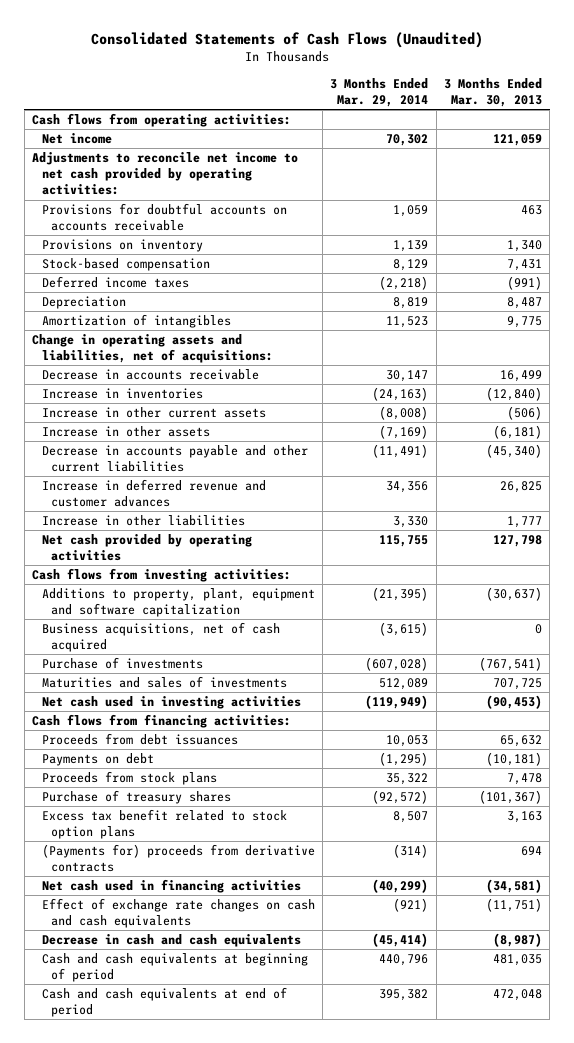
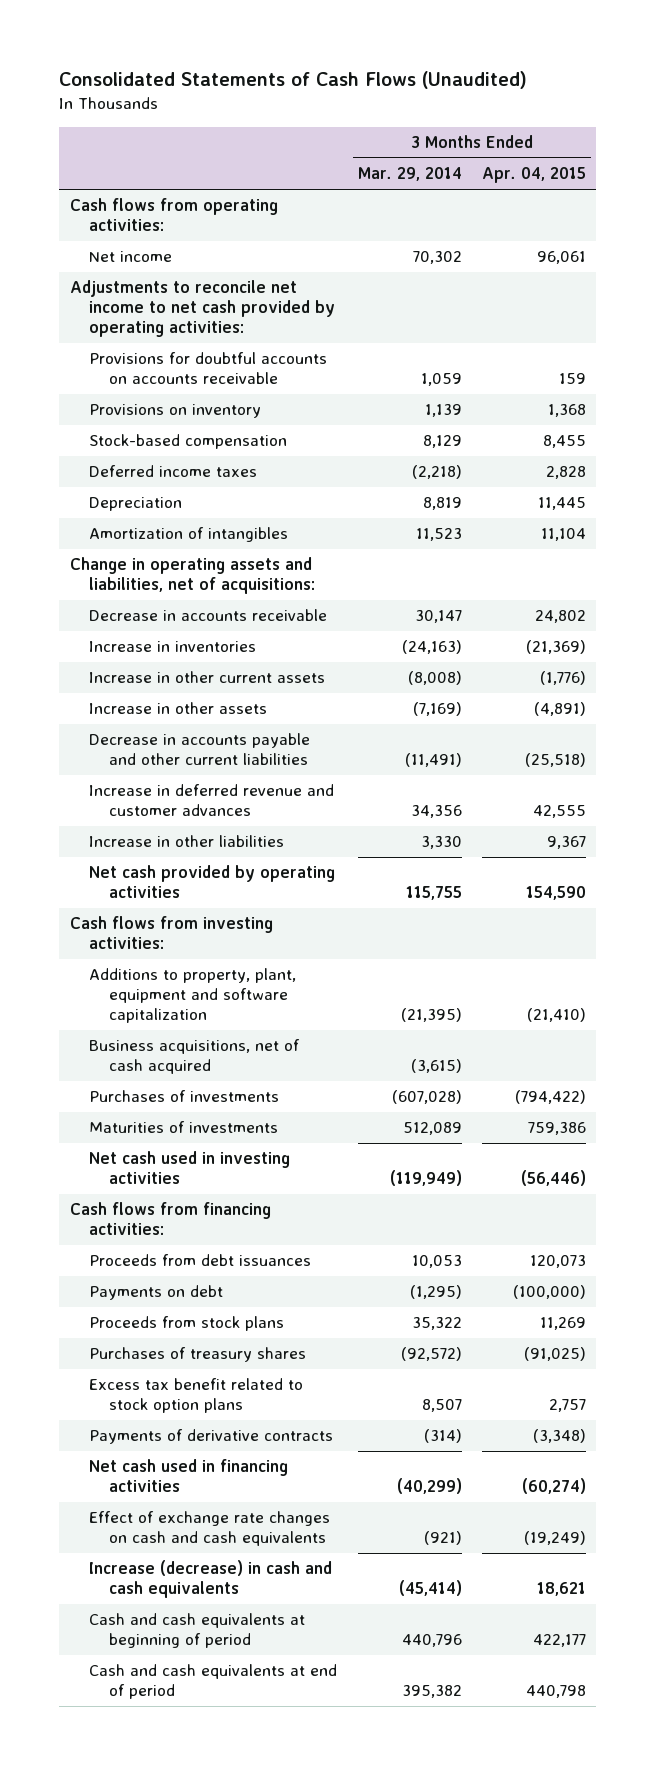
[443,77,542,108] 3 Months Ended Mar. 30, 2013 -> none
none -> [482,167,587,184] Apr. 04, 2015
[41,657,203,670] Purchase of investments -> [89,1090,280,1103] Purchases of investments
[41,676,287,689] Maturities and sales of investments -> [89,1121,279,1134] Maturities of investments
[41,790,231,805] Purchase of treasury shares -> [89,1347,307,1363] Purchases of treasury shares
[41,844,315,873] (Payments for) proceeds from derivative contracts -> [89,1429,334,1445] Payments of derivative contracts
[41,934,301,948] Decrease in cash and cash equivalents -> [89,1560,333,1599] Increase (decrease) in cash and cash equivalents

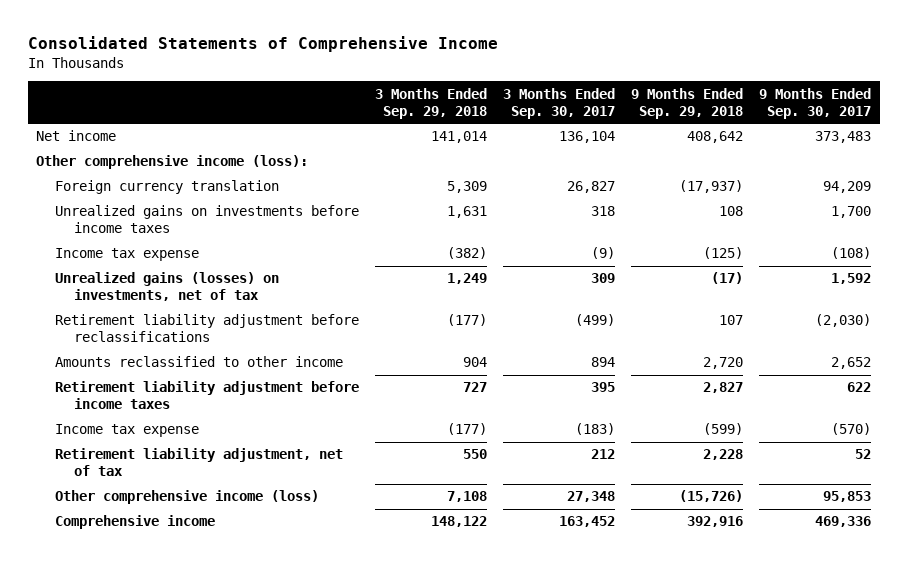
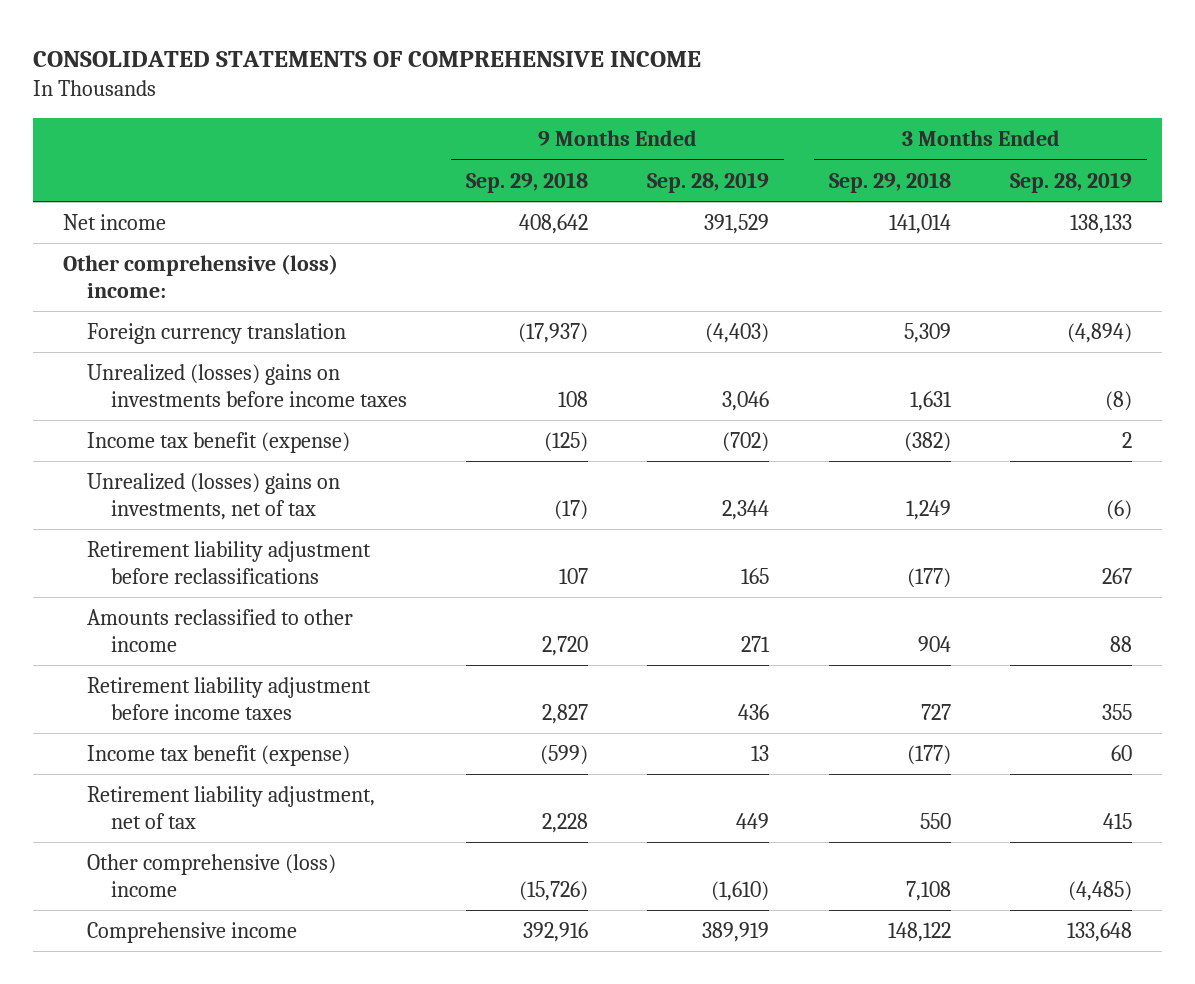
[27,36,498,53] Consolidated Statements of Comprehensive Income -> [33,51,702,68] CONSOLIDATED STATEMENTS OF COMPREHENSIVE INCOME
[503,87,616,119] 3 Months Ended Sep. 30, 2017 -> none
[759,87,872,119] 9 Months Ended Sep. 30, 2017 -> none
none -> [647,171,770,193] Sep. 28, 2019
none -> [1010,171,1133,193] Sep. 28, 2019
[35,155,308,170] Other comprehensive income (loss): -> [63,254,339,298] Other comprehensive (loss) income:
[55,205,360,234] Unrealized gains on investments before income taxes -> [86,364,407,407] Unrealized (losses) gains on investments before income taxes
[55,248,200,262] Income tax expense -> [86,432,350,454] Income tax benefit (expense)
[55,272,280,302] Unrealized gains (losses) on investments, net of tax -> [86,473,340,520] Unrealized (losses) gains on investments, net of tax
[55,424,200,438] Income tax expense -> [86,745,350,767] Income tax benefit (expense)
[55,490,320,505] Other comprehensive income (loss) -> [86,854,336,897] Other comprehensive (loss) income

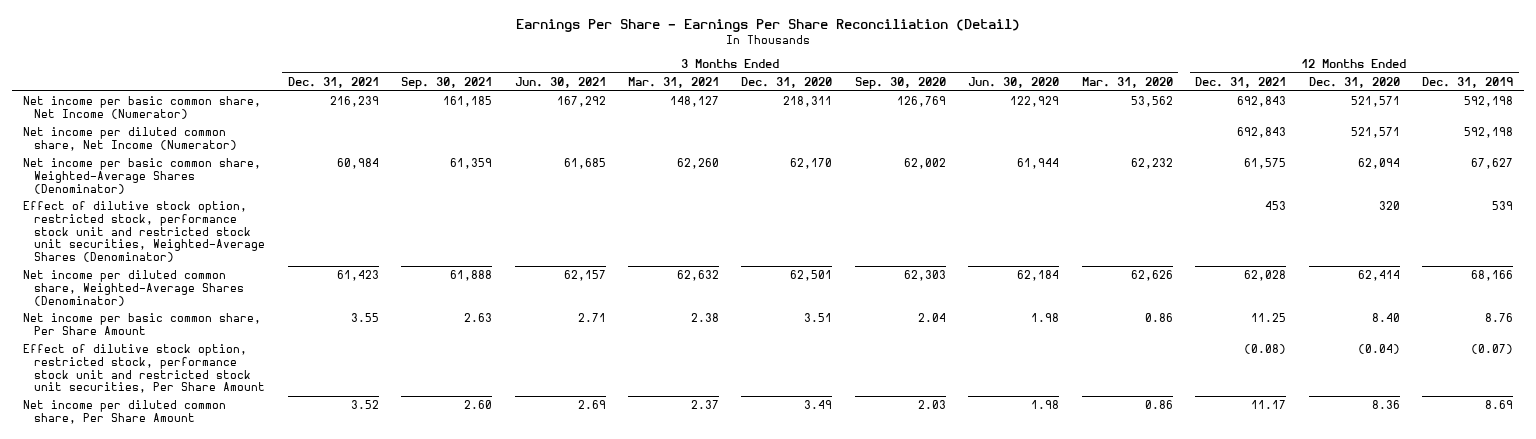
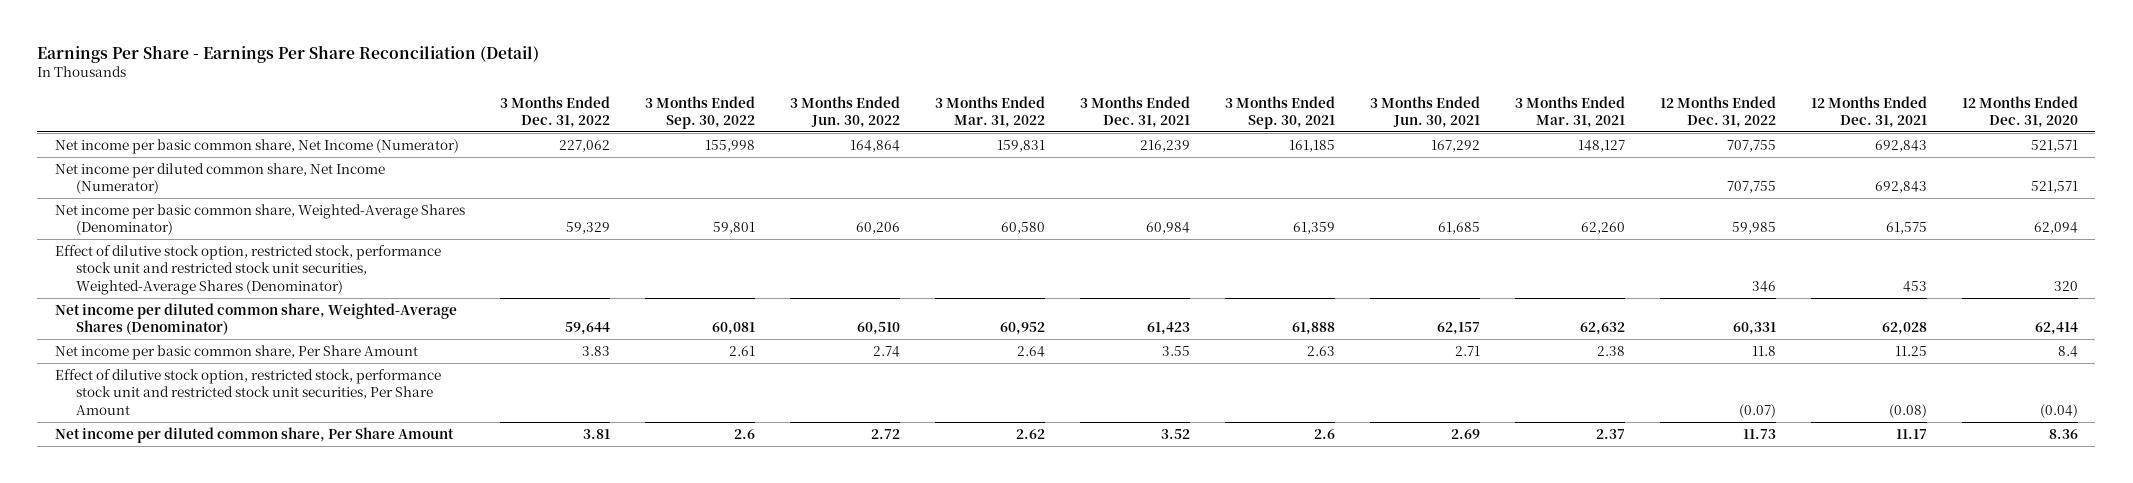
[741,77,833,89] Dec. 31, 2020 -> none
[854,77,946,90] Sep. 30, 2020 -> none
[968,77,1060,89] Jun. 30, 2020 -> none
[1081,77,1173,89] Mar. 31, 2020 -> none
[1421,77,1513,89] Dec. 31, 2019 -> none
none -> [499,95,610,128] 3 Months Ended Dec. 31, 2022
none -> [644,95,755,129] 3 Months Ended Sep. 30, 2022
none -> [789,95,900,128] 3 Months Ended Jun. 30, 2022
none -> [934,95,1045,128] 3 Months Ended Mar. 31, 2022
none -> [1659,95,1776,128] 12 Months Ended Dec. 31, 2022
[1371,313,1400,323] 8.40 -> [2057,346,2078,358] 8.4
[464,400,493,410] 2.60 -> [1313,429,1335,440] 2.6

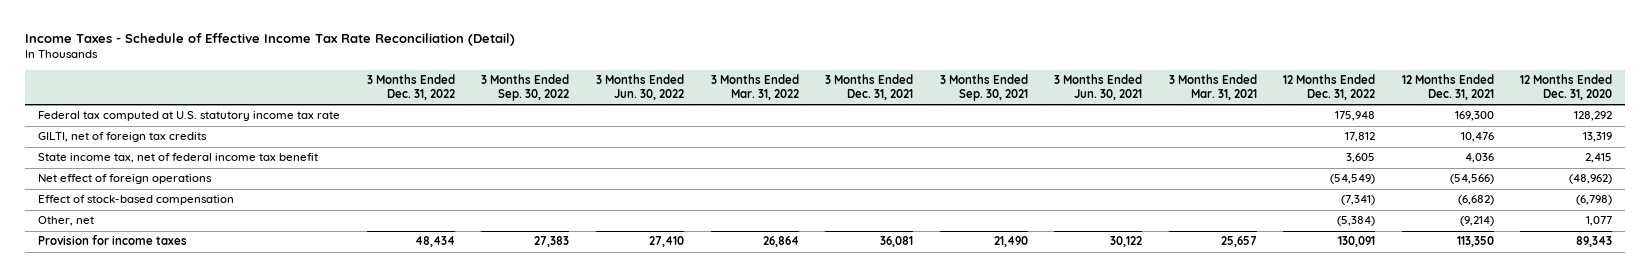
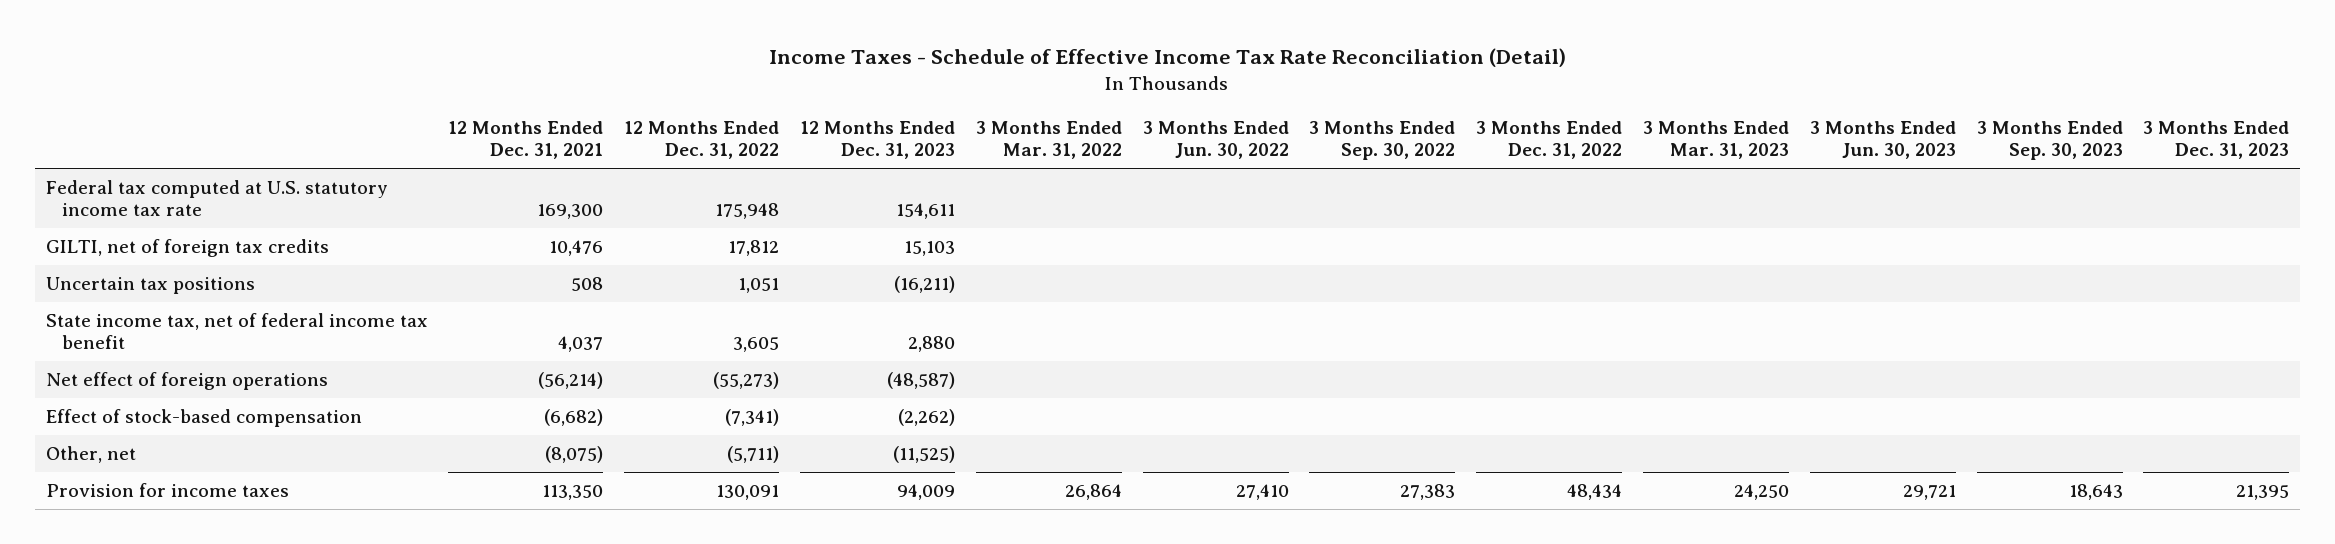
[825,74,914,101] 3 Months Ended Dec. 31, 2021 -> none
[939,74,1028,102] 3 Months Ended Sep. 30, 2021 -> none
[1054,74,1143,101] 3 Months Ended Jun. 30, 2021 -> none
[1168,74,1257,101] 3 Months Ended Mar. 31, 2021 -> none
[1520,74,1613,101] 12 Months Ended Dec. 31, 2020 -> none
none -> [799,120,955,160] 12 Months Ended Dec. 31, 2023
none -> [1642,120,1789,160] 3 Months Ended Mar. 31, 2023
none -> [1809,120,1956,160] 3 Months Ended Jun. 30, 2023
none -> [1976,120,2123,161] 3 Months Ended Sep. 30, 2023
none -> [2143,120,2290,160] 3 Months Ended Dec. 31, 2023
none -> [45,276,255,294] Uncertain tax positions
[1464,153,1494,164] 4,036 -> [558,336,604,353] 4,037
[1330,174,1376,185] (54,549) -> [713,371,780,389] (55,273)
[1449,174,1494,185] (54,566) -> [538,371,604,389] (56,214)
[1337,216,1376,227] (5,384) -> [727,445,780,463] (5,711)
[1459,216,1494,227] (9,214) -> [545,445,604,463] (8,075)

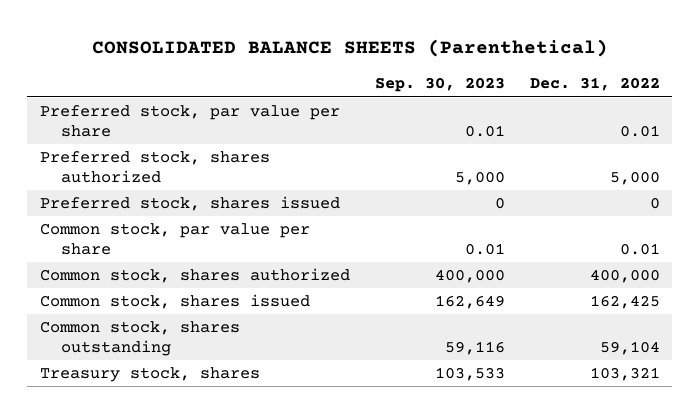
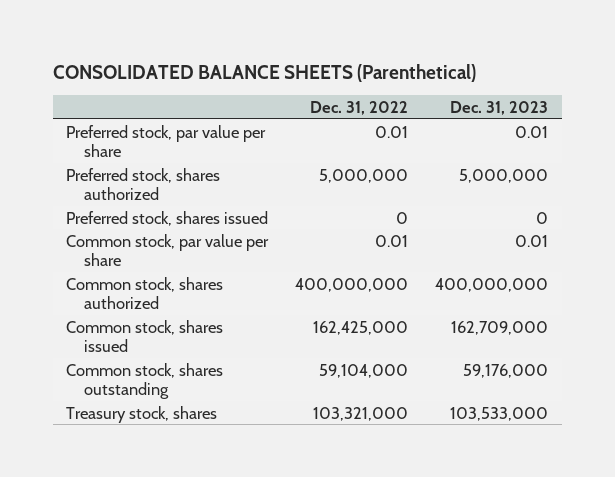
[374,77,505,93] Sep. 30, 2023 -> none
none -> [450,101,549,116] Dec. 31, 2023
[609,170,660,185] 5,000 -> [319,168,409,183] 5,000,000
[589,268,660,283] 400,000 -> [295,277,409,292] 400,000,000
[589,294,660,309] 162,425 -> [313,320,409,335] 162,425,000
[599,340,660,355] 59,104 -> [319,363,409,378] 59,104,000
[589,366,660,381] 103,321 -> [313,406,409,421] 103,321,000

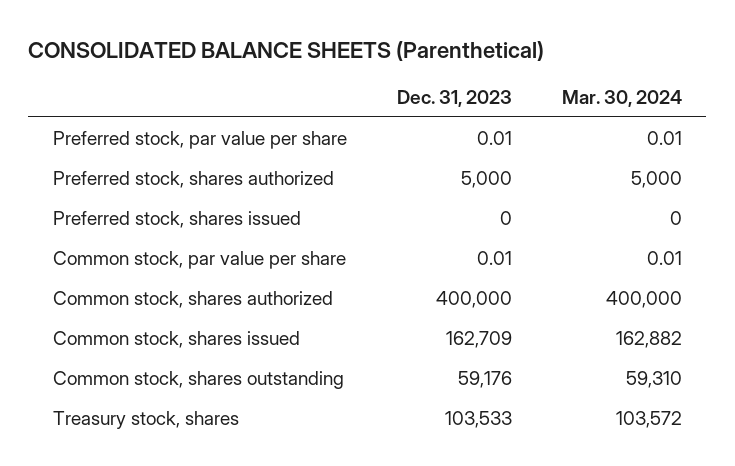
[310,101,409,116] Dec. 31, 2022 -> none
none -> [561,89,682,107] Mar. 30, 2024
[459,168,549,183] 5,000,000 -> [460,170,512,188] 5,000
[435,277,549,292] 400,000,000 -> [435,290,512,308] 400,000
[451,320,549,335] 162,709,000 -> [445,330,512,348] 162,709
[463,363,549,378] 59,176,000 -> [457,370,512,388] 59,176
[450,406,549,421] 103,533,000 -> [444,410,512,428] 103,533

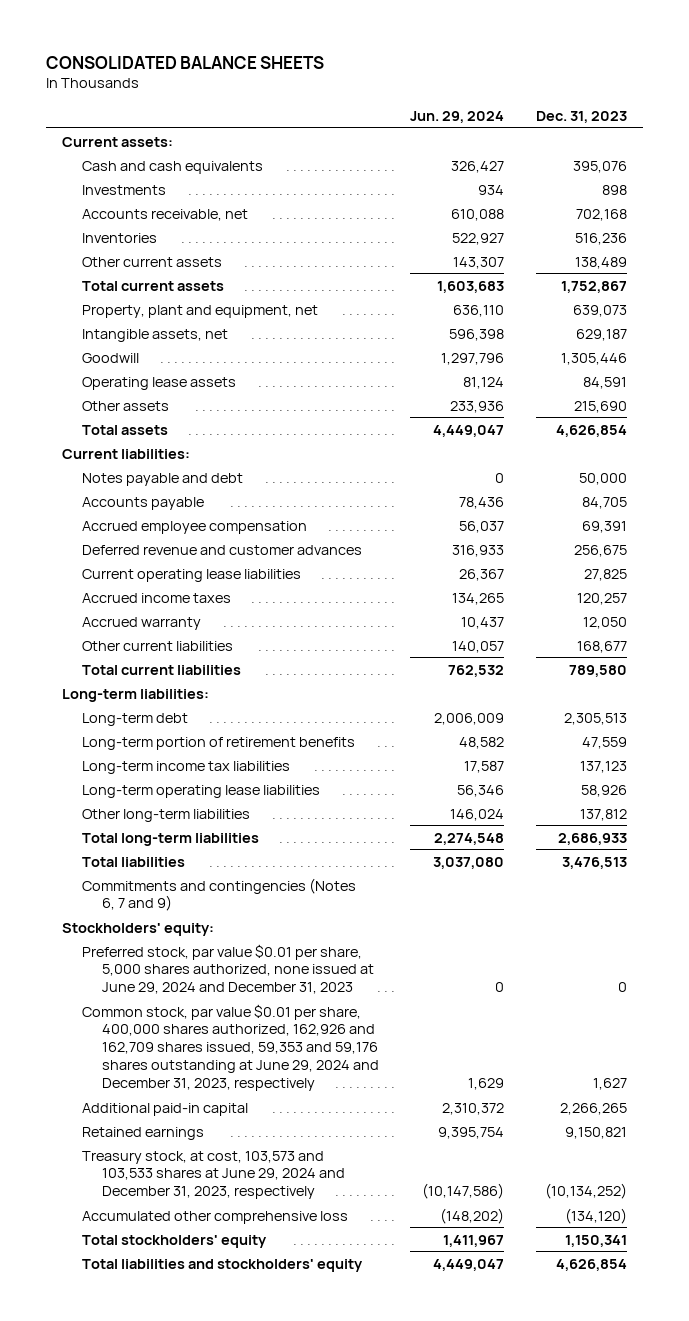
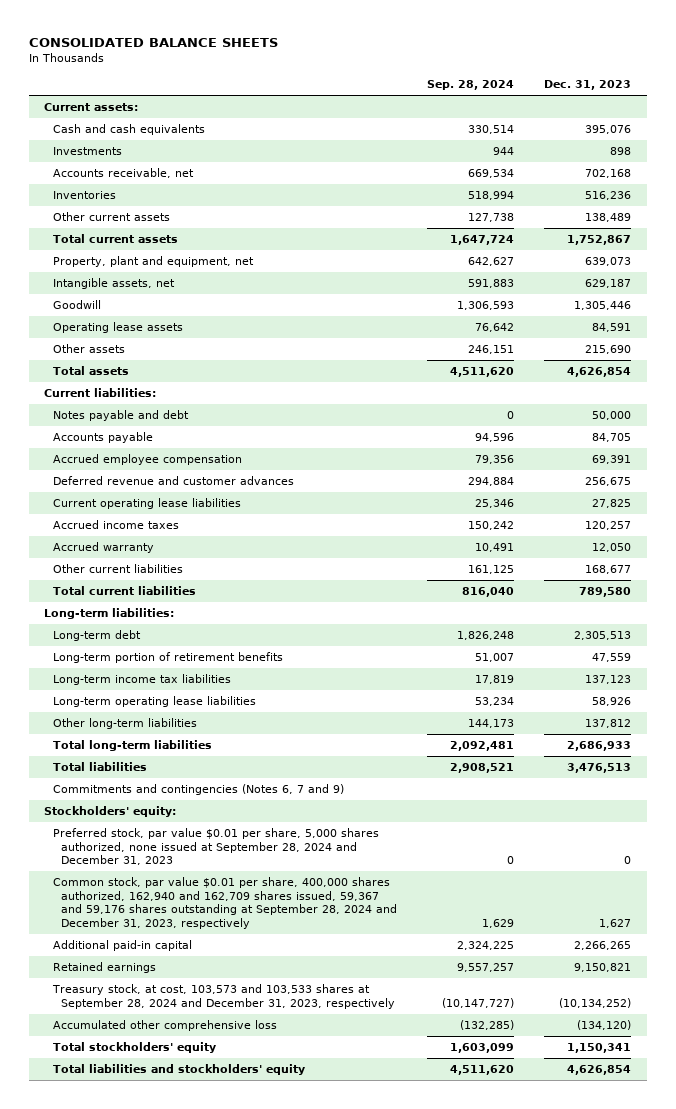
[410,110,505,123] Jun. 29, 2024 -> none
none -> [427,80,515,91] Sep. 28, 2024
[81,943,374,995] Preferred stock, par value $0.01 per share, 5,000 shares authorized, none issued at June 29, 2024 and December 31, 2023 -> [52,828,379,866] Preferred stock, par value $0.01 per share, 5,000 shares authorized, none issued at September 28, 2024 and December 31, 2023
[81,1003,379,1091] Common stock, par value $0.01 per share, 400,000 shares authorized, 162,926 and 162,709 shares issued, 59,353 and 59,176 shares outstanding at June 29, 2024 and December 31, 2023, respectively -> [52,877,398,930] Common stock, par value $0.01 per share, 400,000 shares authorized, 162,940 and 162,709 shares issued, 59,367 and 59,176 shares outstanding at September 28, 2024 and December 31, 2023, respectively
[81,1150,345,1200] Treasury stock, at cost, 103,573 and 103,533 shares at June 29, 2024 and December 31, 2023, respectively -> [51,984,396,1009] Treasury stock, at cost, 103,573 and 103,533 shares at September 28, 2024 and December 31, 2023, respectively

